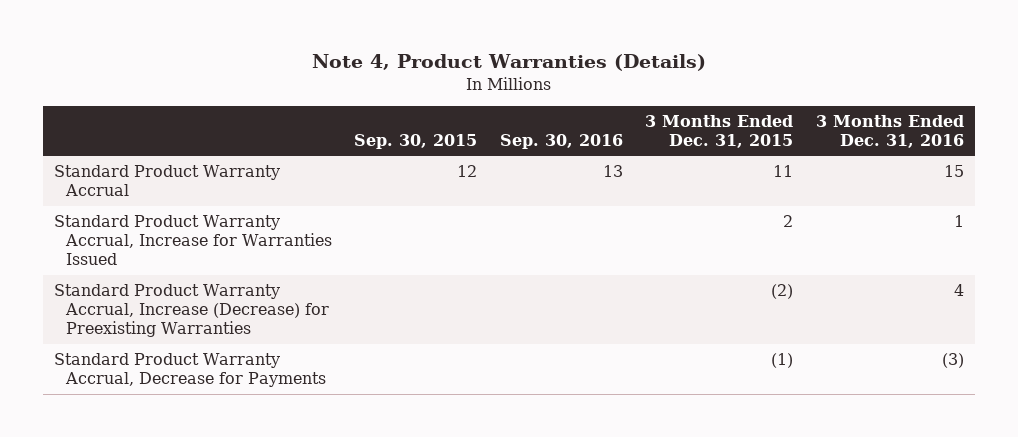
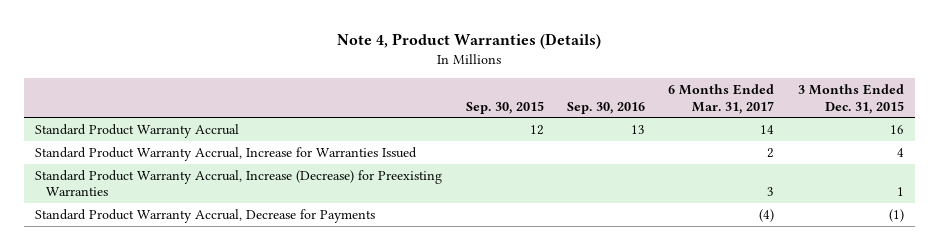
[816,114,965,148] 3 Months Ended Dec. 31, 2016 -> none
none -> [668,84,775,114] 6 Months Ended Mar. 31, 2017
[773,165,794,178] 11 -> [889,124,904,134] 16
[783,215,794,228] 2 -> [896,147,904,157] 4
[771,284,794,300] (2) -> [896,187,904,197] 1

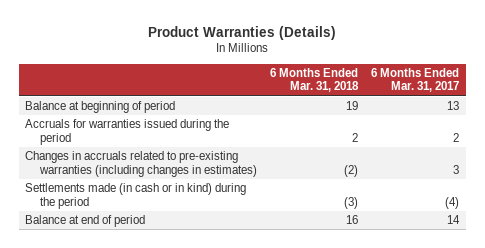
[337,33,602,50] Note 4, Product Warranties (Details) -> [148,25,337,40] Product Warranties (Details)
[465,100,544,114] Sep. 30, 2015 -> none
[566,101,645,114] Sep. 30, 2016 -> none
[797,84,904,114] 3 Months Ended Dec. 31, 2015 -> none
none -> [270,68,360,93] 6 Months Ended Mar. 31, 2018
[35,123,240,138] Standard Product Warranty Accrual -> none
none -> [25,101,176,114] Balance at beginning of period
[35,146,418,161] Standard Product Warranty Accrual, Increase for Warranties Issued -> [25,119,230,145] Accruals for warranties issued during the period
[35,169,443,197] Standard Product Warranty Accrual, Increase (Decrease) for Preexisting Warranties -> [25,151,258,177] Changes in accruals related to pre-existing warranties (including changes in estimates)
[35,208,376,223] Standard Product Warranty Accrual, Decrease for Payments -> [25,183,247,209] Settlements made (in cash or in kind) during the period
none -> [25,215,146,228] Balance at end of period

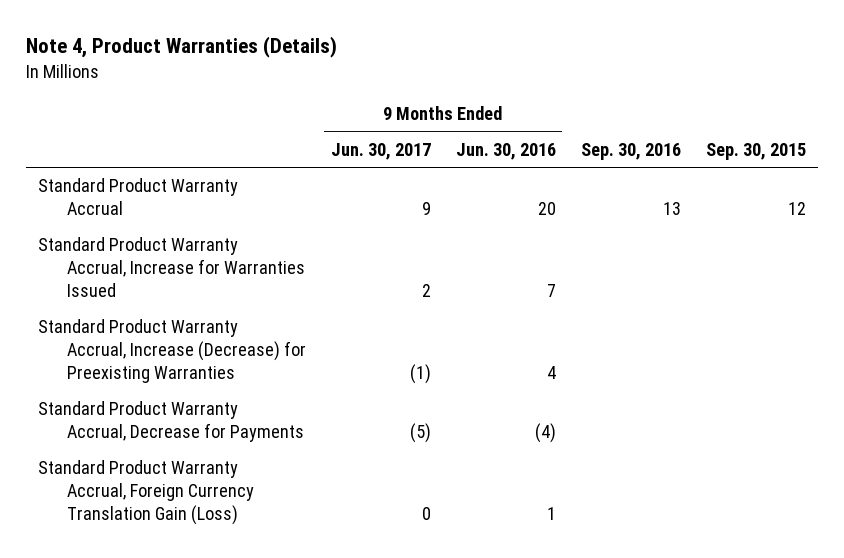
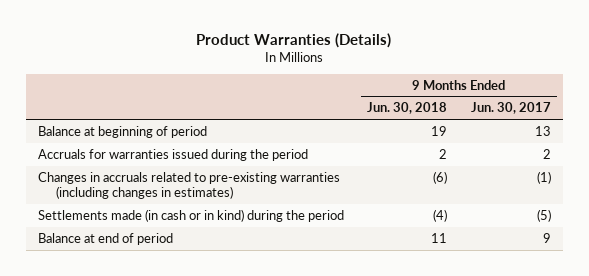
[25,36,337,59] Note 4, Product Warranties (Details) -> [196,32,392,48] Product Warranties (Details)
[455,142,556,160] Jun. 30, 2016 -> none
[580,142,681,160] Sep. 30, 2016 -> none
[705,142,806,160] Sep. 30, 2015 -> none
none -> [367,102,448,115] Jun. 30, 2018
[38,178,239,216] Standard Product Warranty Accrual -> none
[38,460,254,525] Standard Product Warranty Accrual, Foreign Currency Translation Gain (Loss) -> none
none -> [37,125,207,138] Balance at beginning of period
[38,237,305,297] Standard Product Warranty Accrual, Increase for Warranties Issued -> [37,148,308,161] Accruals for warranties issued during the period
[38,319,306,383] Standard Product Warranty Accrual, Increase (Decrease) for Preexisting Warranties -> [37,171,340,200] Changes in accruals related to pre-existing warranties (including changes in estimates)
[38,401,304,443] Standard Product Warranty Accrual, Decrease for Payments -> [37,208,344,222] Settlements made (in cash or in kind) during the period
none -> [37,232,173,245] Balance at end of period

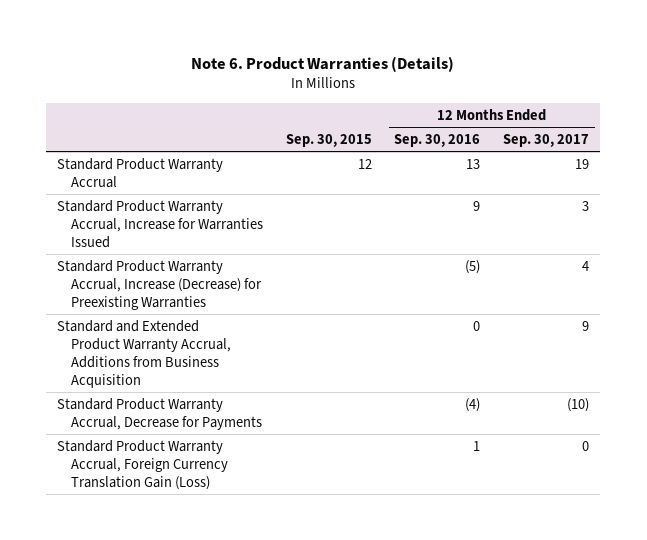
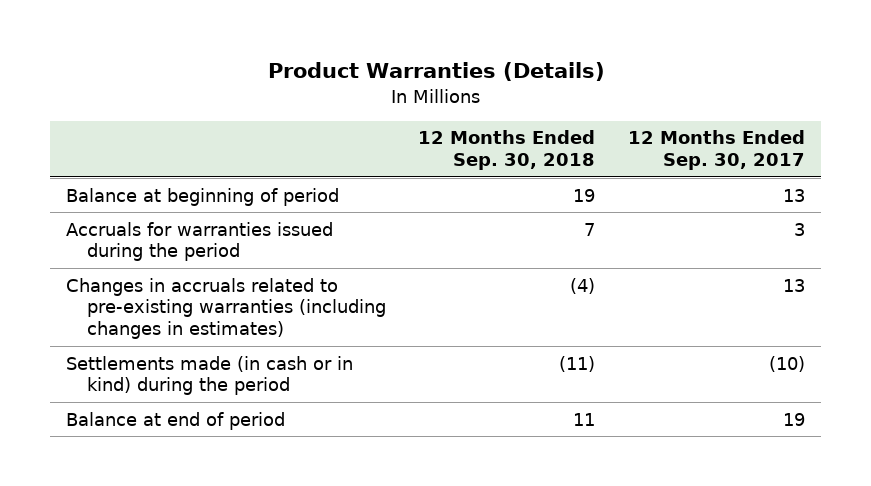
[191,55,455,72] Note 6. Product Warranties (Details) -> [267,62,605,82] Product Warranties (Details)
[285,134,372,148] Sep. 30, 2015 -> none
[394,134,481,148] Sep. 30, 2016 -> none
none -> [418,130,596,171] 12 Months Ended Sep. 30, 2018
[57,157,224,188] Standard Product Warranty Accrual -> none
[57,259,263,310] Standard Product Warranty Accrual, Increase (Decrease) for Preexisting Warranties -> none
[57,319,232,388] Standard and Extended Product Warranty Accrual, Additions from Business Acquisition -> none
[57,439,229,490] Standard Product Warranty Accrual, Foreign Currency Translation Gain (Loss) -> none
none -> [66,187,340,206] Balance at beginning of period
[57,199,264,248] Standard Product Warranty Accrual, Increase for Warranties Issued -> [66,221,334,262] Accruals for warranties issued during the period
none -> [66,277,386,340] Changes in accruals related to pre-existing warranties (including changes in estimates)
[57,397,263,430] Standard Product Warranty Accrual, Decrease for Payments -> [66,355,354,396] Settlements made (in cash or in kind) during the period
none -> [66,411,286,430] Balance at end of period

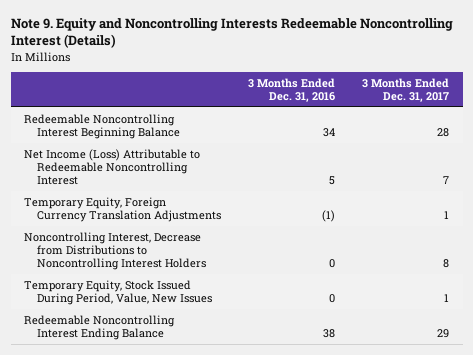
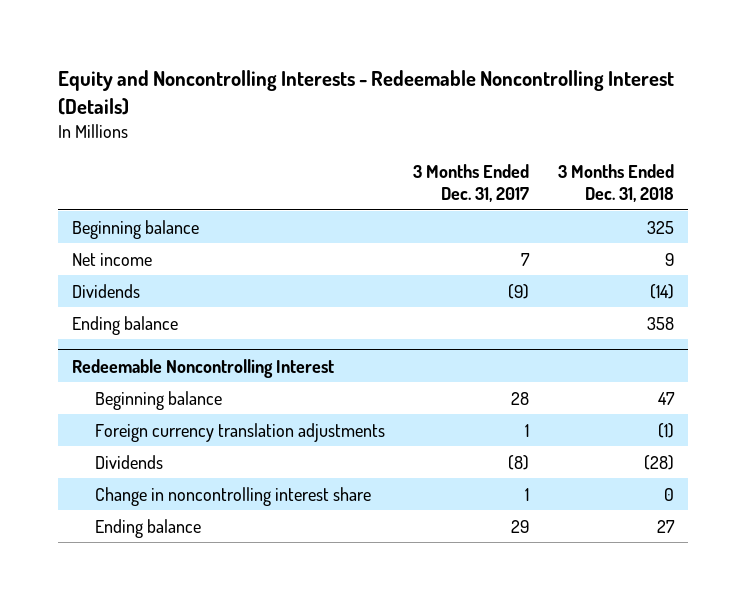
[10,18,453,49] Note 9. Equity and Noncontrolling Interests Redeemable Noncontrolling Interest (Details) -> [58,69,675,115] Equity and Noncontrolling Interests - Redeemable Noncontrolling Interest (Details)
[248,77,336,102] 3 Months Ended Dec. 31, 2016 -> none
none -> [557,164,674,202] 3 Months Ended Dec. 31, 2018
[24,113,181,140] Redeemable Noncontrolling Interest Beginning Balance -> none
[24,231,207,271] Noncontrolling Interest, Decrease from Distributions to Noncontrolling Interest Holders -> none
[24,314,176,341] Redeemable Noncontrolling Interest Ending Balance -> none
none -> [72,219,200,239] Beginning balance
[24,148,201,186] Net Income (Loss) Attributable to Redeemable Noncontrolling Interest -> [72,252,153,266] Net income
none -> [72,283,141,298] Dividends
none -> [72,315,179,335] Ending balance
none -> [72,358,335,378] Redeemable Noncontrolling Interest
none -> [95,390,223,410] Beginning balance
[24,196,222,223] Temporary Equity, Foreign Currency Translation Adjustments -> [95,422,386,442] Foreign currency translation adjustments
none -> [95,454,164,469] Dividends
[24,279,213,306] Temporary Equity, Stock Issued During Period, Value, New Issues -> [95,486,372,506] Change in noncontrolling interest share
none -> [95,518,202,538] Ending balance

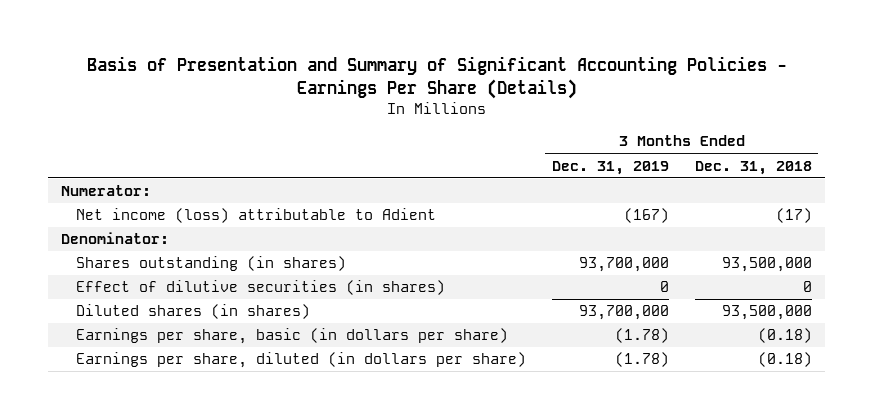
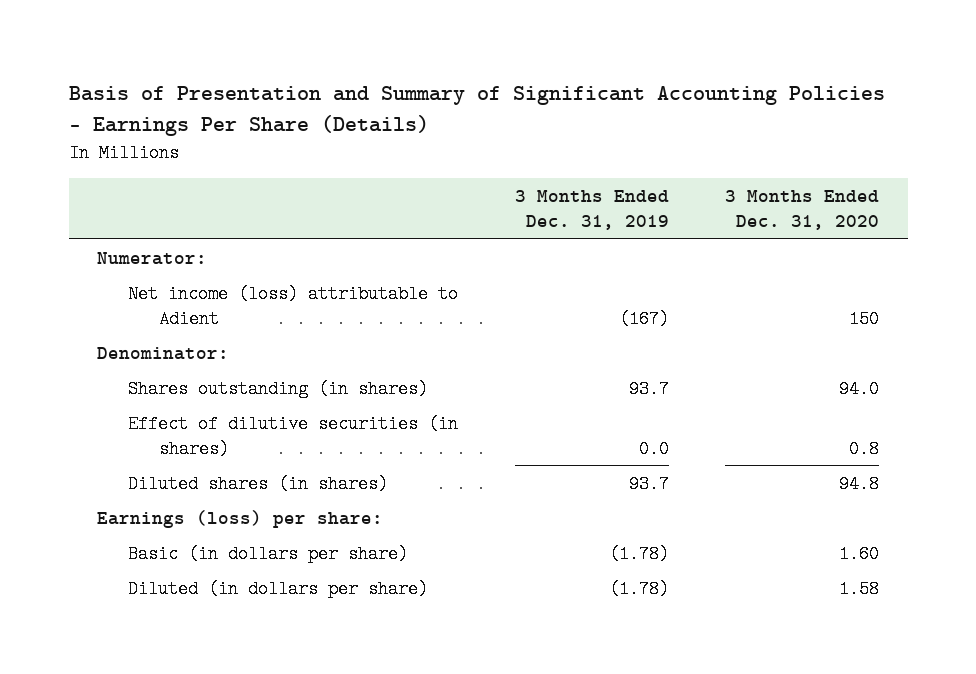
[694,160,812,175] Dec. 31, 2018 -> none
none -> [725,190,880,230] 3 Months Ended Dec. 31, 2020
[578,257,669,273] 93,700,000 -> [628,379,669,398] 93.7
[659,281,669,293] 0 -> [638,439,669,458] 0.0
[578,305,669,321] 93,700,000 -> [628,474,669,493] 93.7
none -> [97,509,384,528] Earnings (loss) per share:
[75,328,508,345] Earnings per share, basic (in dollars per share) -> [127,544,408,563] Basic (in dollars per share)
[75,352,526,369] Earnings per share, diluted (in dollars per share) -> [127,579,428,598] Diluted (in dollars per share)

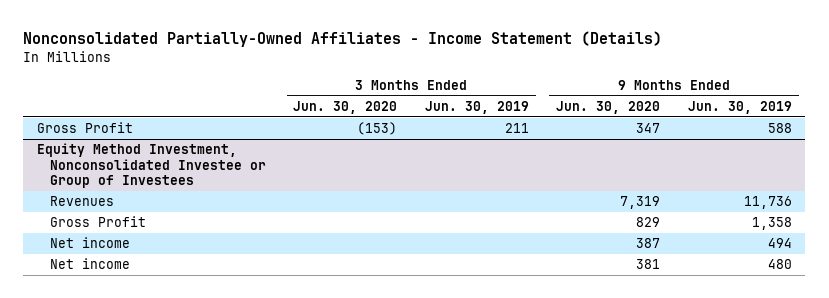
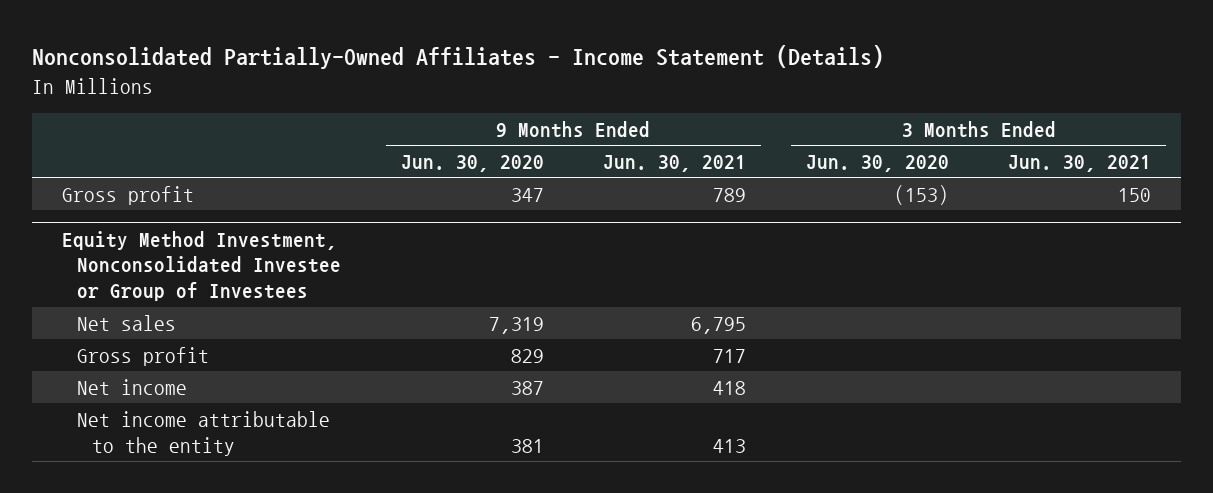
[424,101,529,115] Jun. 30, 2019 -> none
[687,101,792,115] Jun. 30, 2019 -> none
none -> [603,155,747,173] Jun. 30, 2021
none -> [1008,155,1152,173] Jun. 30, 2021
[37,122,134,134] Gross Profit -> [61,185,194,205] Gross profit
[49,196,114,207] Revenues -> [76,314,176,331] Net sales
[49,216,146,228] Gross Profit -> [76,346,209,366] Gross profit
[49,258,130,270] Net income -> [76,410,330,456] Net income attributable to the entity

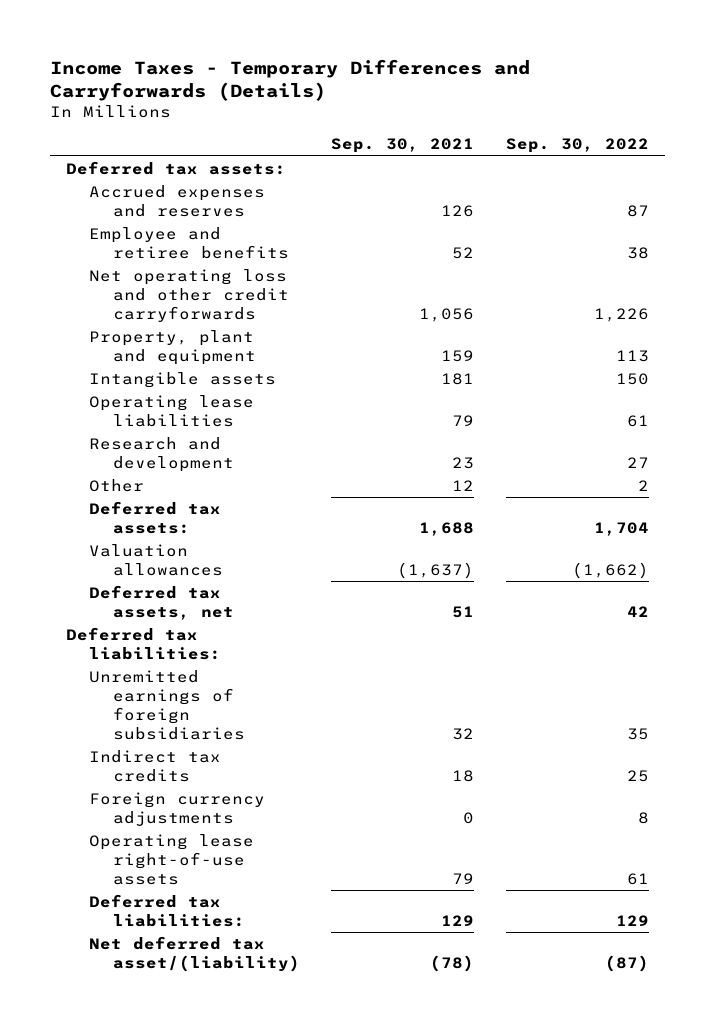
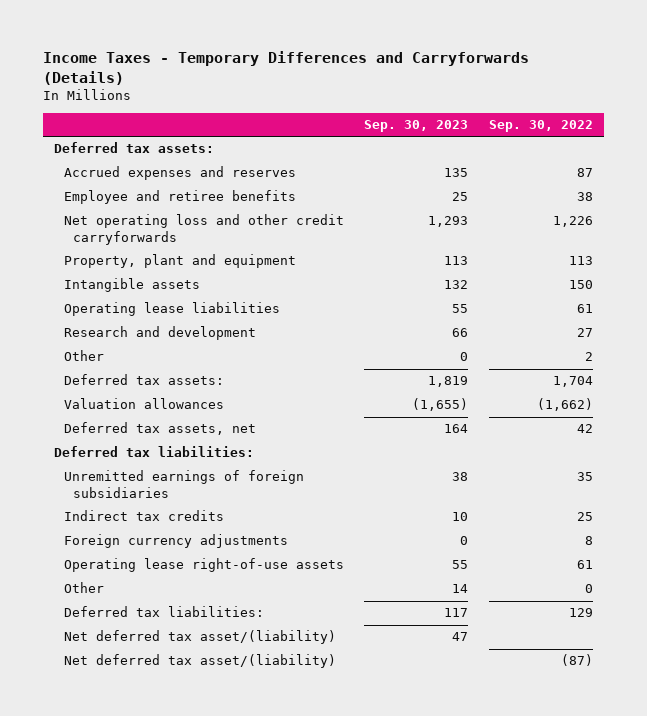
[331,138,475,154] Sep. 30, 2021 -> none
none -> [364,120,469,133] Sep. 30, 2023
none -> [63,582,104,594] Other
none -> [63,630,336,645] Net deferred tax asset/(liability)

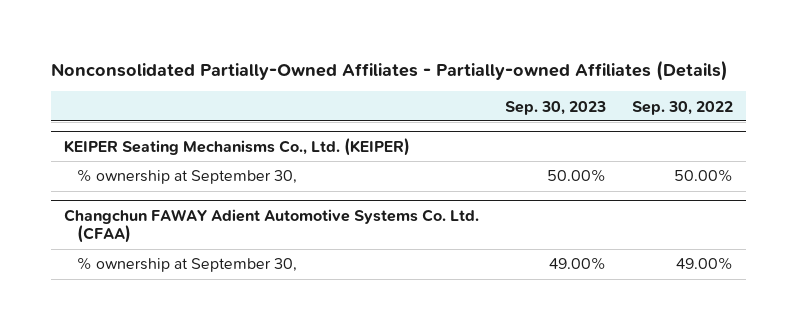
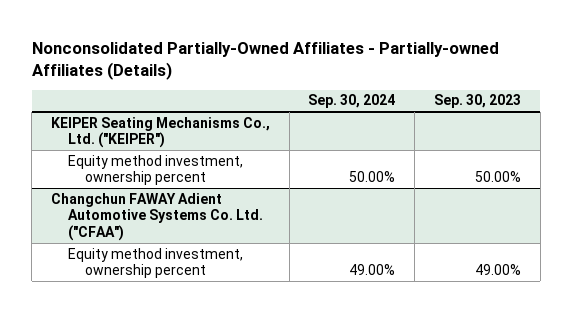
[631,100,733,115] Sep. 30, 2022 -> none
none -> [308,94,396,109] Sep. 30, 2024
[63,137,410,156] KEIPER Seating Mechanisms Co., Ltd. (KEIPER) -> [50,116,270,149] KEIPER Seating Mechanisms Co., Ltd. ("KEIPER")
[76,169,297,185] % ownership at September 30, -> [68,154,244,186] Equity method investment, ownership percent
[63,208,479,244] Changchun FAWAY Adient Automotive Systems Co. Ltd. (CFAA) -> [50,192,264,242] Changchun FAWAY Adient Automotive Systems Co. Ltd. ("CFAA")
[76,257,297,273] % ownership at September 30, -> [68,247,244,279] Equity method investment, ownership percent

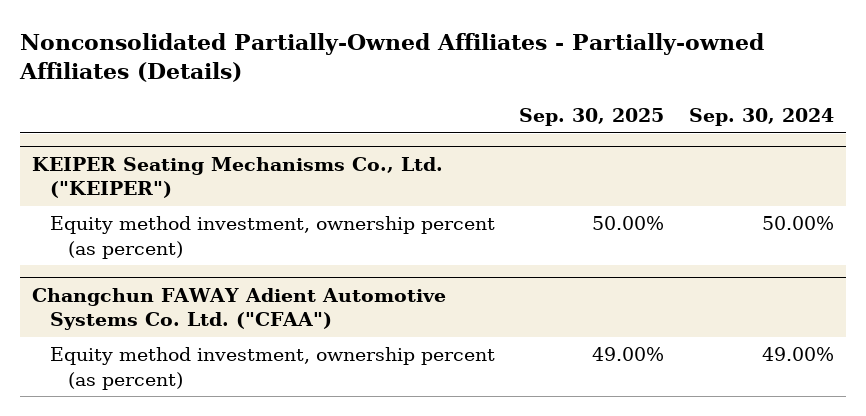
[433,94,521,109] Sep. 30, 2023 -> none
none -> [519,107,665,126] Sep. 30, 2025
[68,154,244,186] Equity method investment, ownership percent -> [50,216,496,259] Equity method investment, ownership percent (as percent)
[68,247,244,279] Equity method investment, ownership percent -> [50,347,496,390] Equity method investment, ownership percent (as percent)

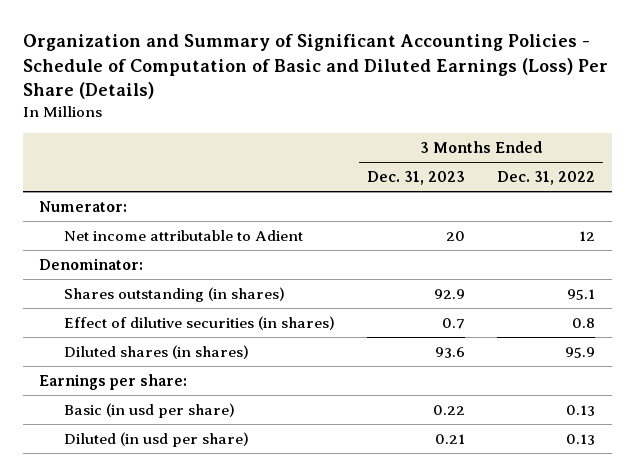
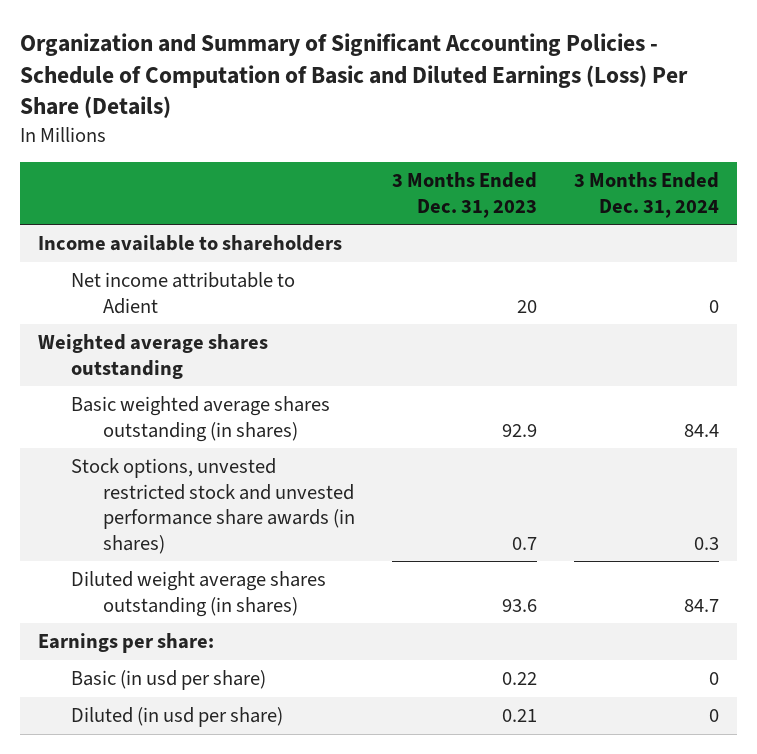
[497,171,596,186] Dec. 31, 2022 -> none
none -> [573,172,719,218] 3 Months Ended Dec. 31, 2024
[39,200,128,212] Numerator: -> [38,235,343,252] Income available to shareholders
[39,257,144,270] Denominator: -> [38,334,269,379] Weighted average shares outstanding
[63,286,285,302] Shares outstanding (in shares) -> [70,396,330,442] Basic weighted average shares outstanding (in shares)
[63,315,335,330] Effect of dilutive securities (in shares) -> [70,458,355,554] Stock options, unvested restricted stock and unvested performance share awards (in shares)
[63,344,249,359] Diluted shares (in shares) -> [70,571,326,617] Diluted weight average shares outstanding (in shares)

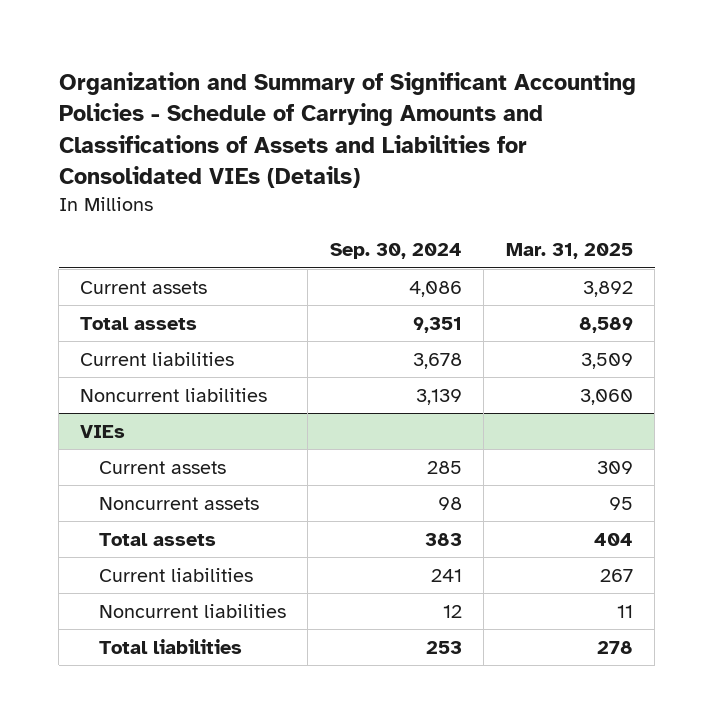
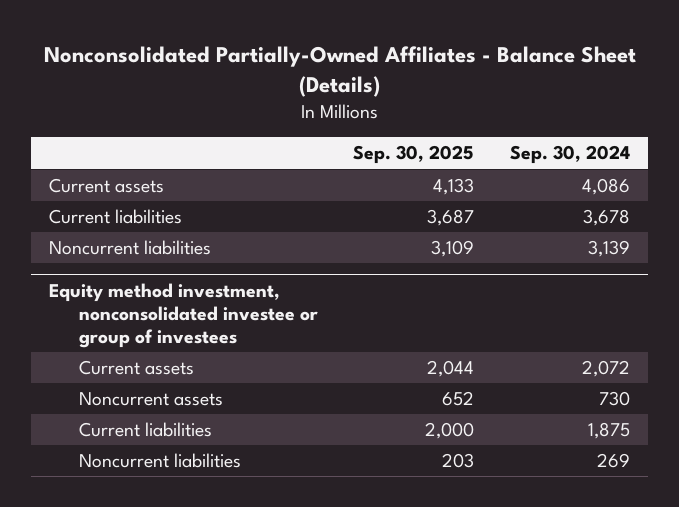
[58,71,636,188] Organization and Summary of Significant Accounting Policies - Schedule of Carrying Amounts and Classifications of Assets and Liabilities for Consolidated VIEs (Details) -> [43,45,636,97] Nonconsolidated Partially-Owned Affiliates - Balance Sheet (Details)
[505,243,633,260] Mar. 31, 2025 -> none
none -> [353,145,475,165] Sep. 30, 2025
[80,316,198,330] Total assets -> none
[80,424,126,438] VIEs -> none
[98,532,216,546] Total assets -> none
[98,638,242,654] Total liabilities -> none
none -> [49,282,318,348] Equity method investment, nonconsolidated investee or group of investees
[426,460,462,474] 285 -> [581,360,630,378] 2,072
[437,496,462,510] 98 -> [598,391,630,407] 730
[430,568,462,582] 241 -> [587,422,630,440] 1,875
[442,604,462,618] 12 -> [596,453,630,469] 269

